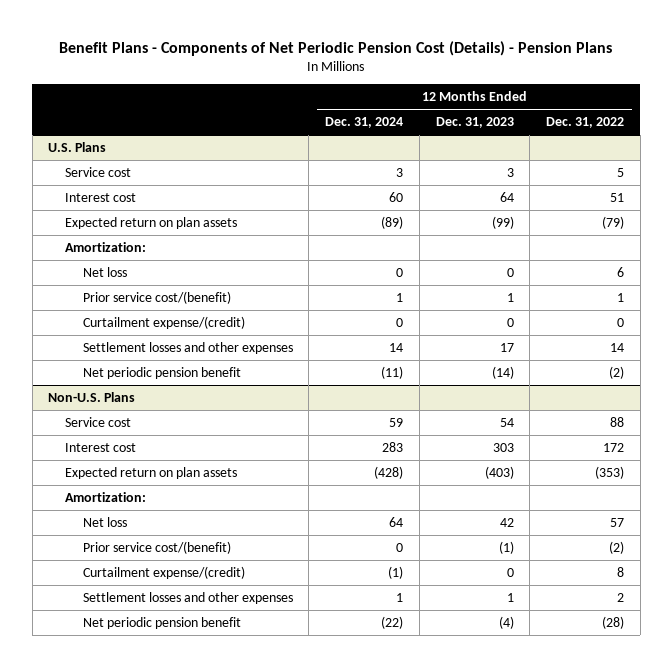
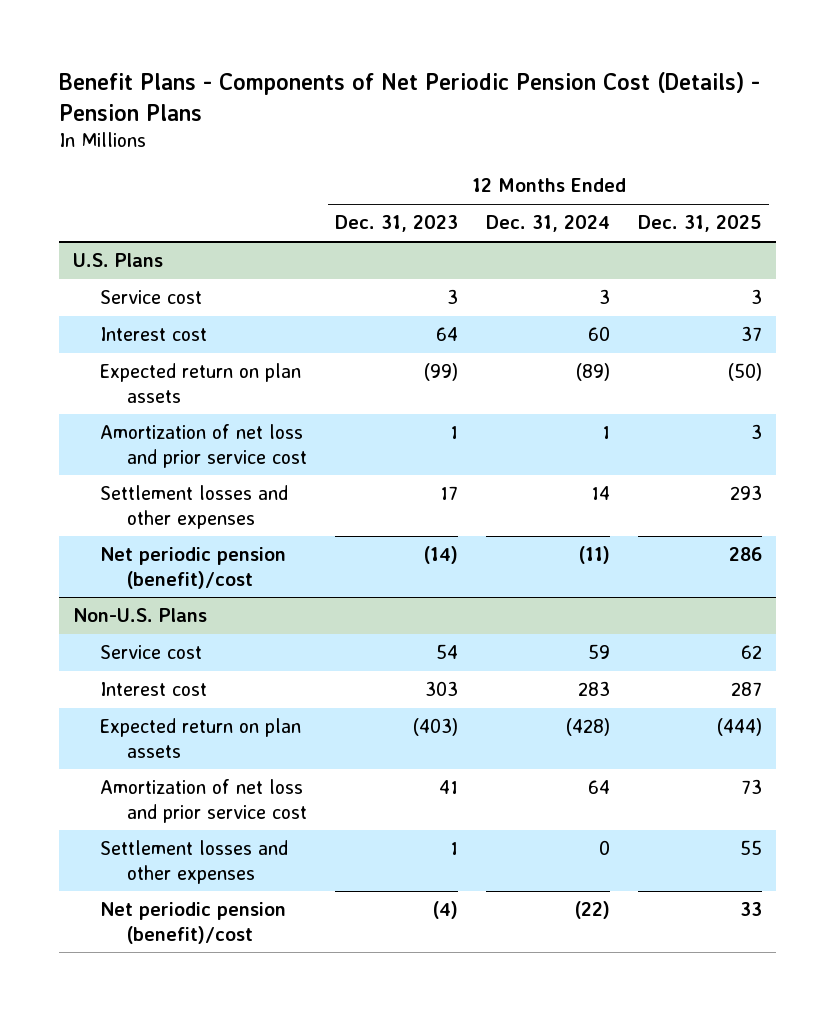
[546,117,625,129] Dec. 31, 2022 -> none
none -> [638,215,763,233] Dec. 31, 2025
[65,241,147,252] Amortization: -> none
[82,266,127,277] Net loss -> none
[82,290,231,304] Prior service cost/(benefit) -> none
[82,315,245,329] Curtailment expense/(credit) -> none
none -> [100,424,308,468] Amortization of net loss and prior service cost
[82,366,241,379] Net periodic pension benefit -> [100,547,287,589] Net periodic pension (benefit)/cost
[65,491,147,502] Amortization: -> none
[82,516,127,527] Net loss -> none
[82,540,231,554] Prior service cost/(benefit) -> none
[82,565,245,579] Curtailment expense/(credit) -> none
none -> [100,779,308,823] Amortization of net loss and prior service cost
[396,592,404,602] 1 -> [599,840,611,856] 0
[82,616,241,629] Net periodic pension benefit -> [100,902,287,944] Net periodic pension (benefit)/cost

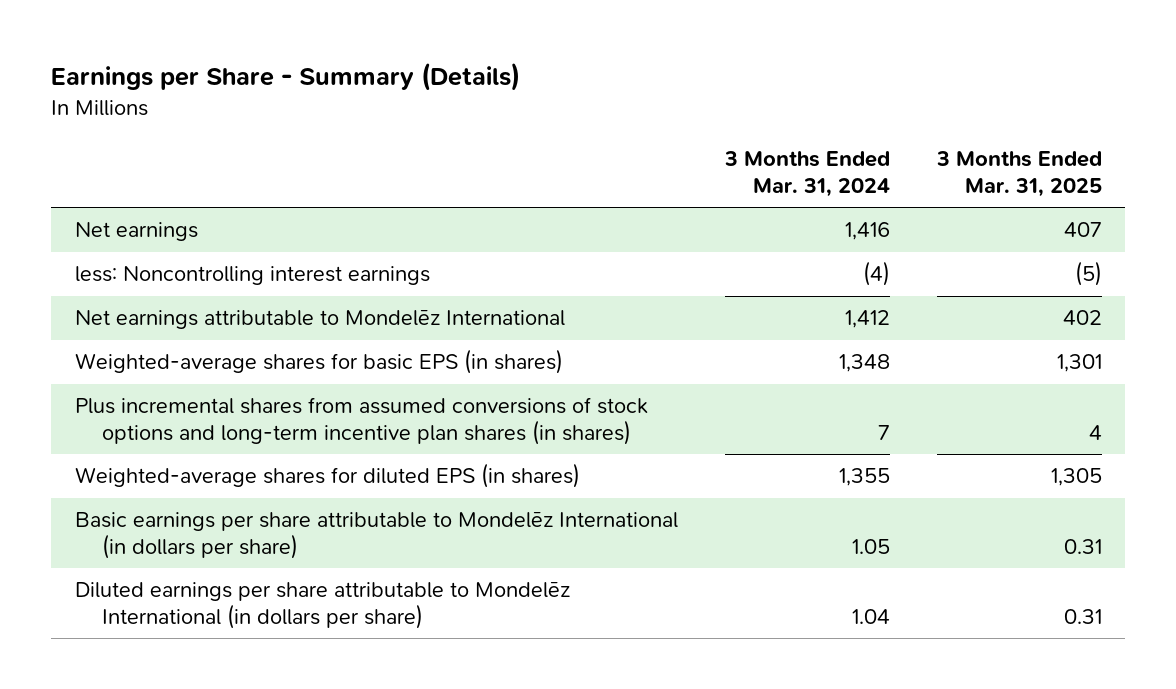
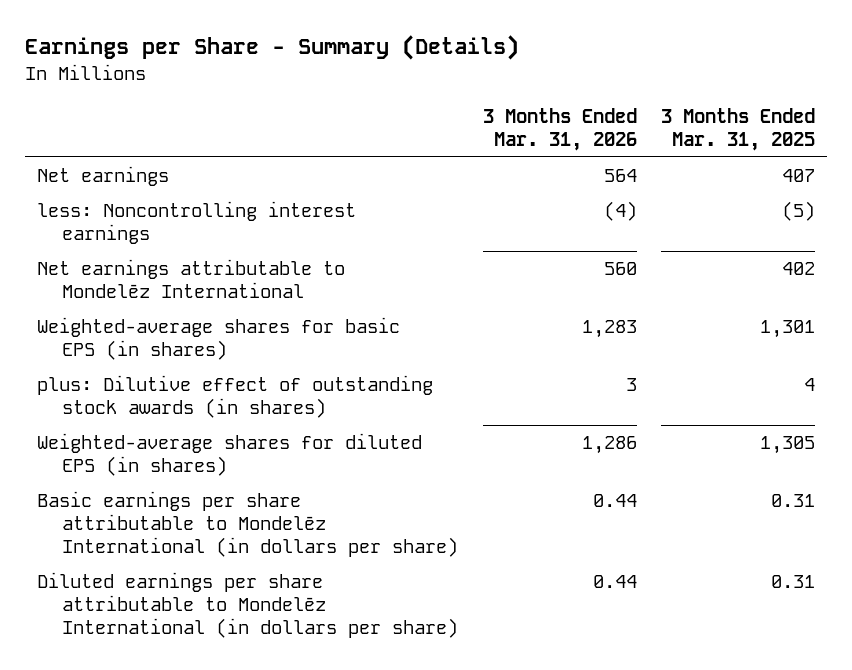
[723,151,890,197] 3 Months Ended Mar. 31, 2024 -> none
none -> [482,108,637,151] 3 Months Ended Mar. 31, 2026
[74,397,648,445] Plus incremental shares from assumed conversions of stock options and long-term incentive plan shares (in shares) -> [37,375,434,418] plus: Dilutive effect of outstanding stock awards (in shares)

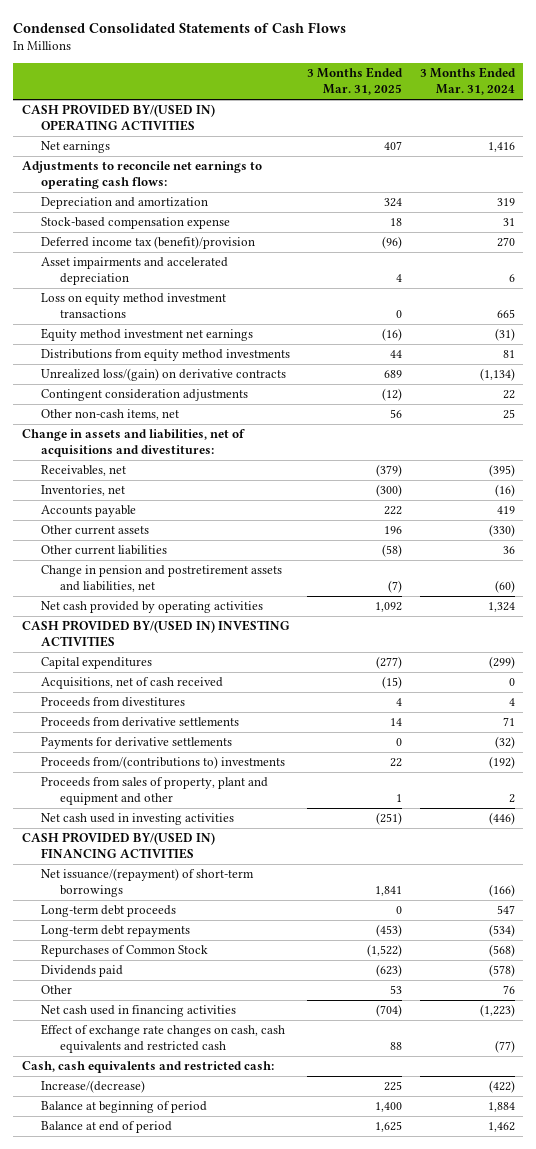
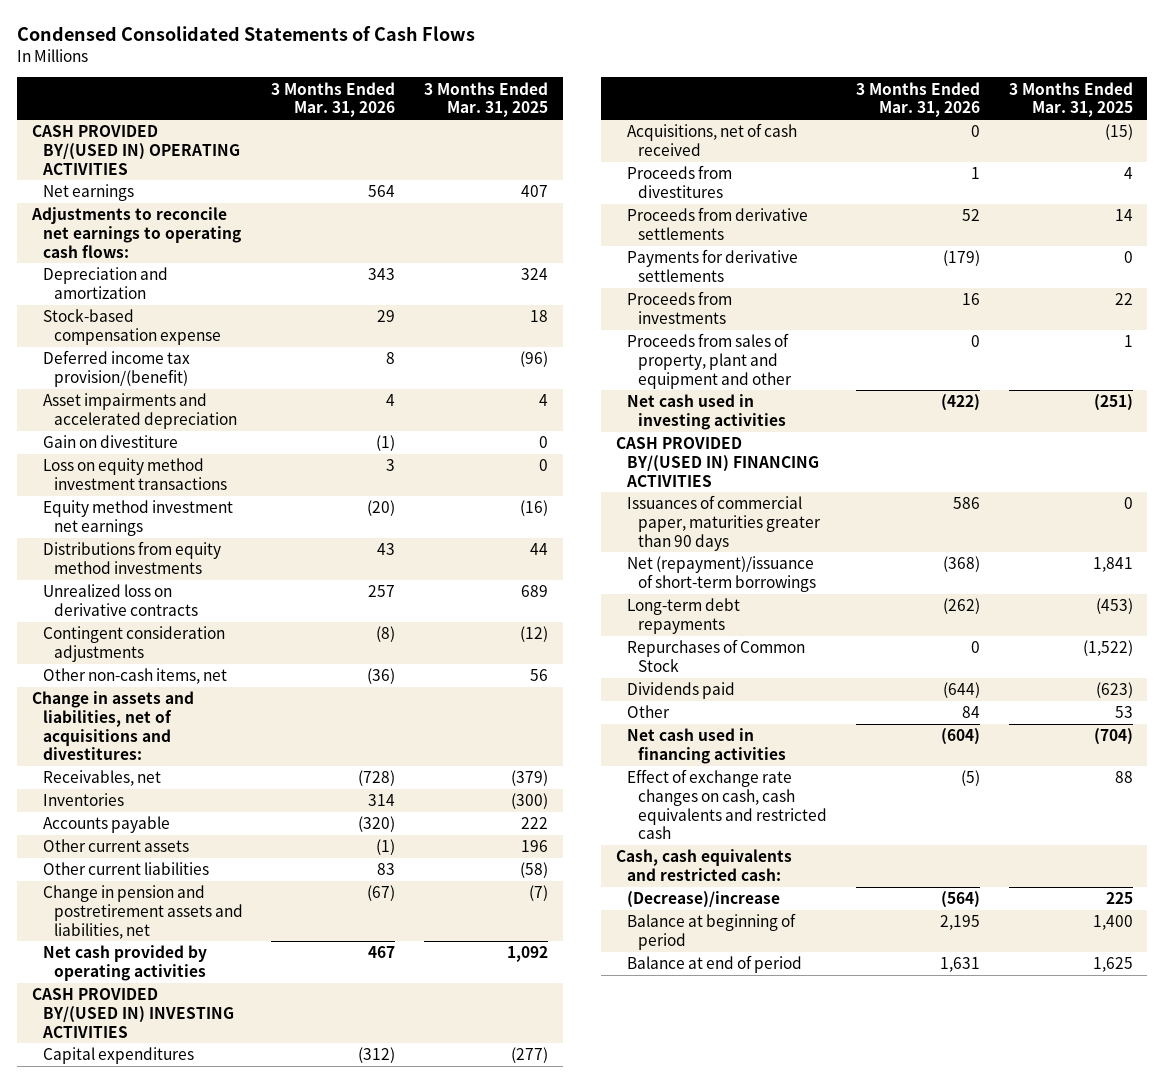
[419,67,516,96] 3 Months Ended Mar. 31, 2024 -> none
none -> [271,81,396,118] 3 Months Ended Mar. 31, 2026
[40,236,255,250] Deferred income tax (benefit)/provision -> [42,350,190,387] Deferred income tax provision/(benefit)
none -> [42,435,178,449] Gain on divestiture
[40,368,286,382] Unrealized loss/(gain) on derivative contracts -> [42,584,198,616] Unrealized loss on derivative contracts
[40,485,125,497] Inventories, net -> [42,793,124,807] Inventories
[40,756,285,770] Proceeds from/(contributions to) investments -> [626,291,732,324] Proceeds from investments
[40,905,176,918] Long-term debt proceeds -> none
none -> [626,495,821,551] Issuances of commercial paper, maturities greater than 90 days
[40,868,254,898] Net issuance/(repayment) of short-term borrowings -> [626,556,816,592] Net (repayment)/issuance of short-term borrowings
[40,1080,145,1094] Increase/(decrease) -> [626,891,780,909] (Decrease)/increase

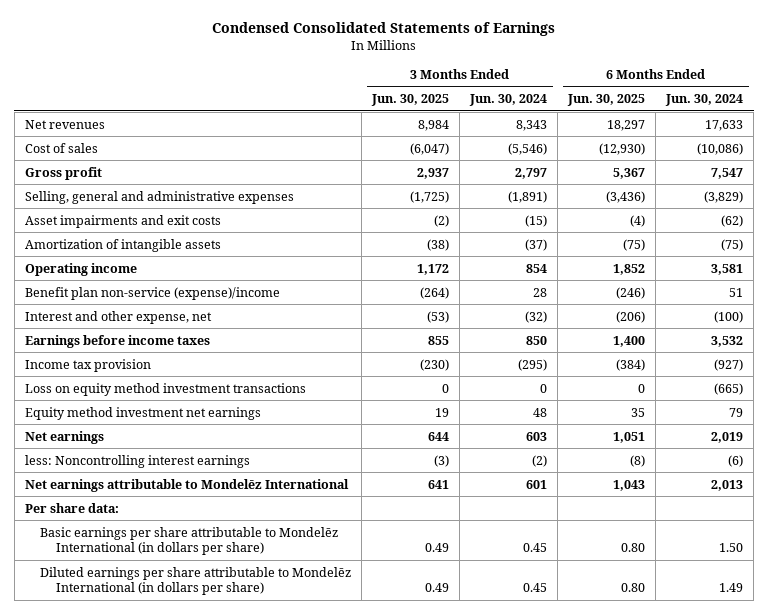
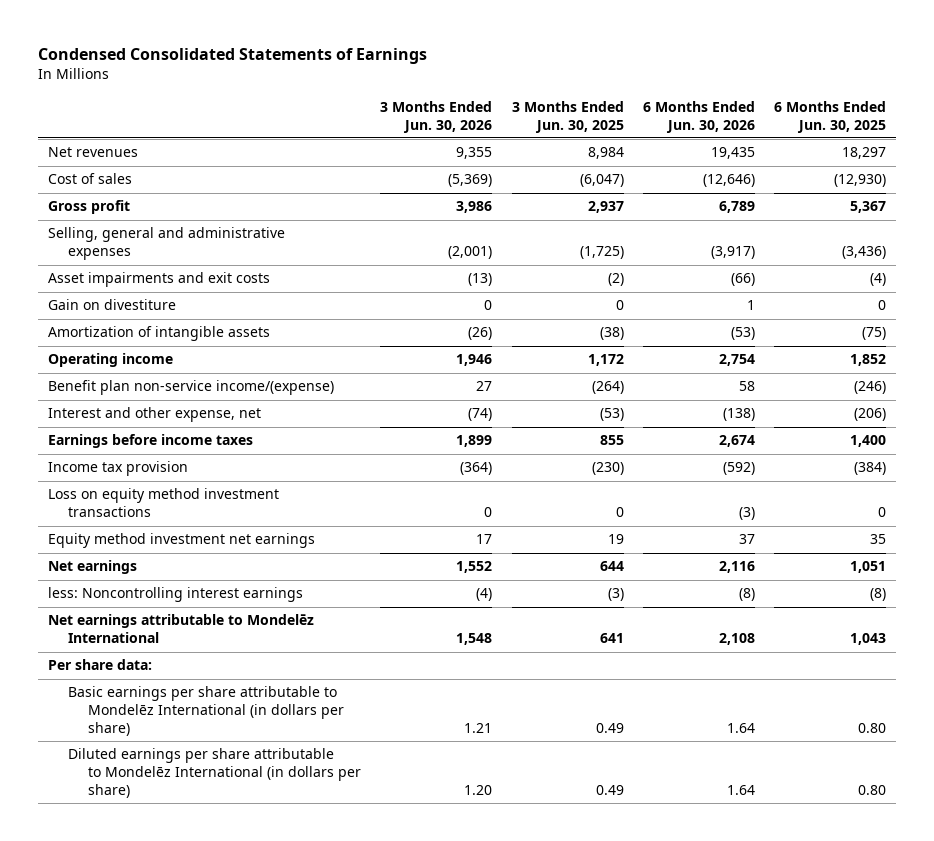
[469,94,548,107] Jun. 30, 2024 -> none
[665,94,744,107] Jun. 30, 2024 -> none
none -> [380,100,493,133] 3 Months Ended Jun. 30, 2026
none -> [642,100,755,133] 6 Months Ended Jun. 30, 2026
none -> [47,299,176,311] Gain on divestiture
[24,286,280,300] Benefit plan non-service (expense)/income -> [47,380,334,396] Benefit plan non-service income/(expense)

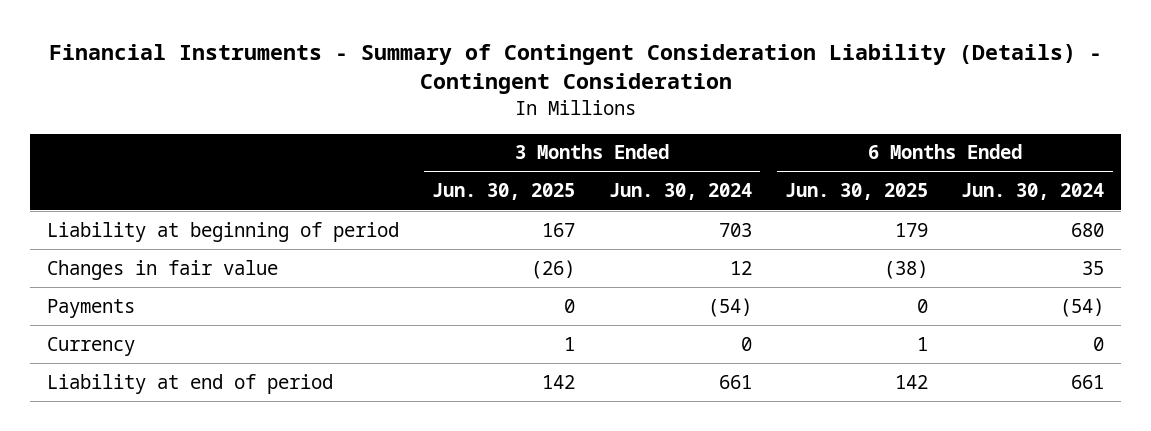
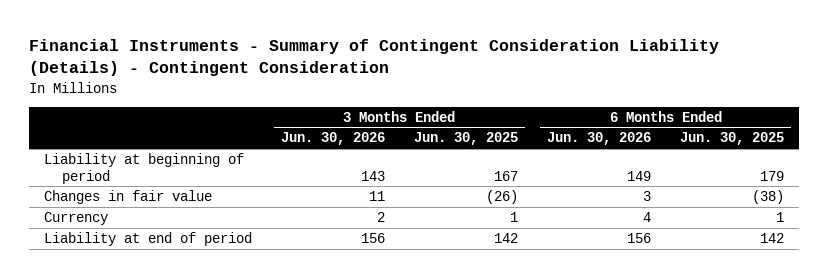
[608,183,752,201] Jun. 30, 2024 -> none
[961,183,1105,201] Jun. 30, 2024 -> none
none -> [280,132,385,146] Jun. 30, 2026
none -> [547,132,652,146] Jun. 30, 2026
[47,298,136,318] Payments -> none

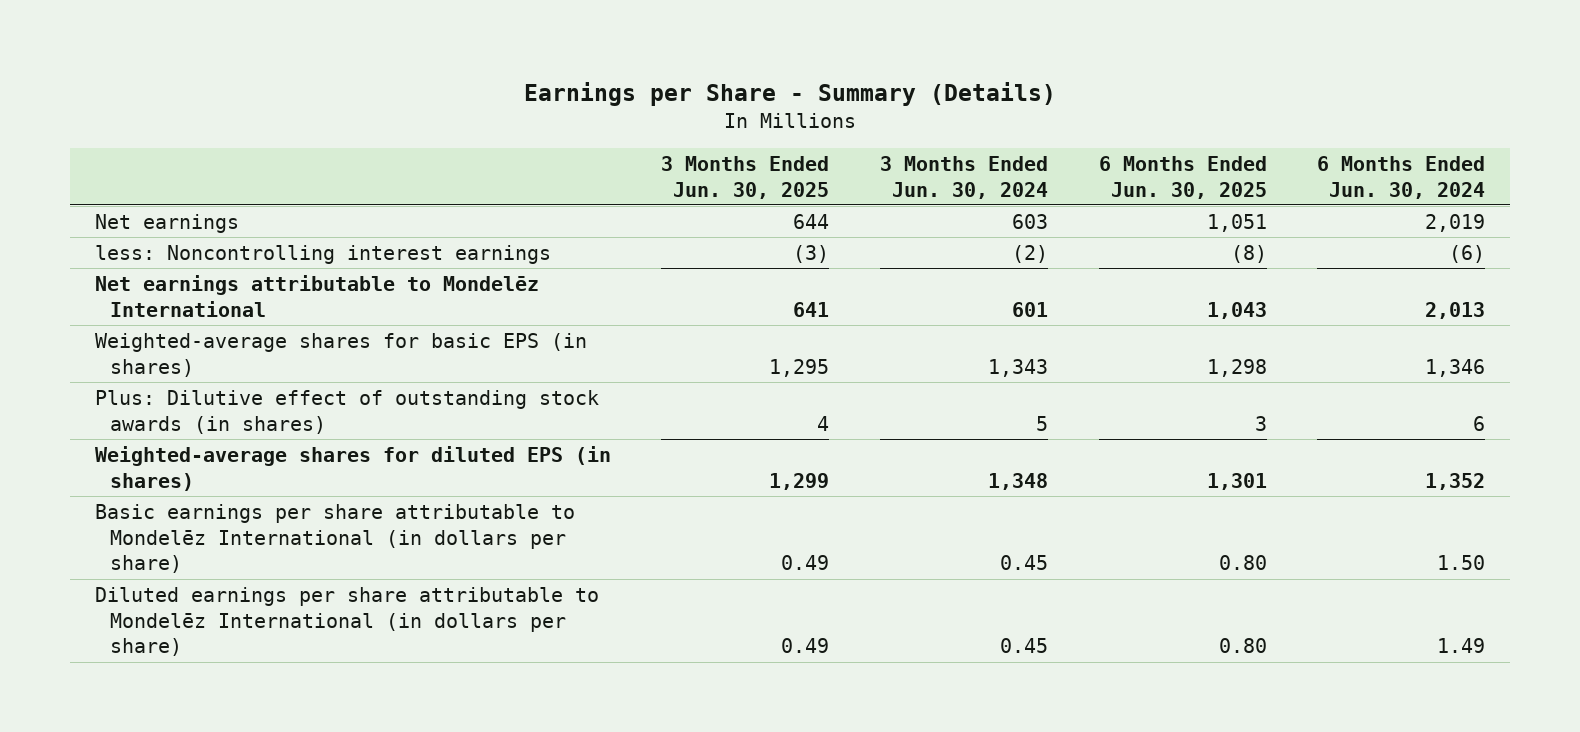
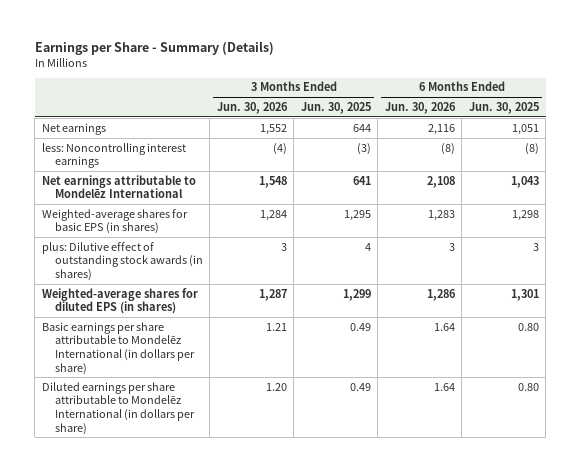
[880,155,1049,199] 3 Months Ended Jun. 30, 2024 -> none
[1317,155,1486,199] 6 Months Ended Jun. 30, 2024 -> none
none -> [216,101,288,114] Jun. 30, 2026
none -> [384,101,456,114] Jun. 30, 2026
[94,389,599,434] Plus: Dilutive effect of outstanding stock awards (in shares) -> [41,241,203,282] plus: Dilutive effect of outstanding stock awards (in shares)

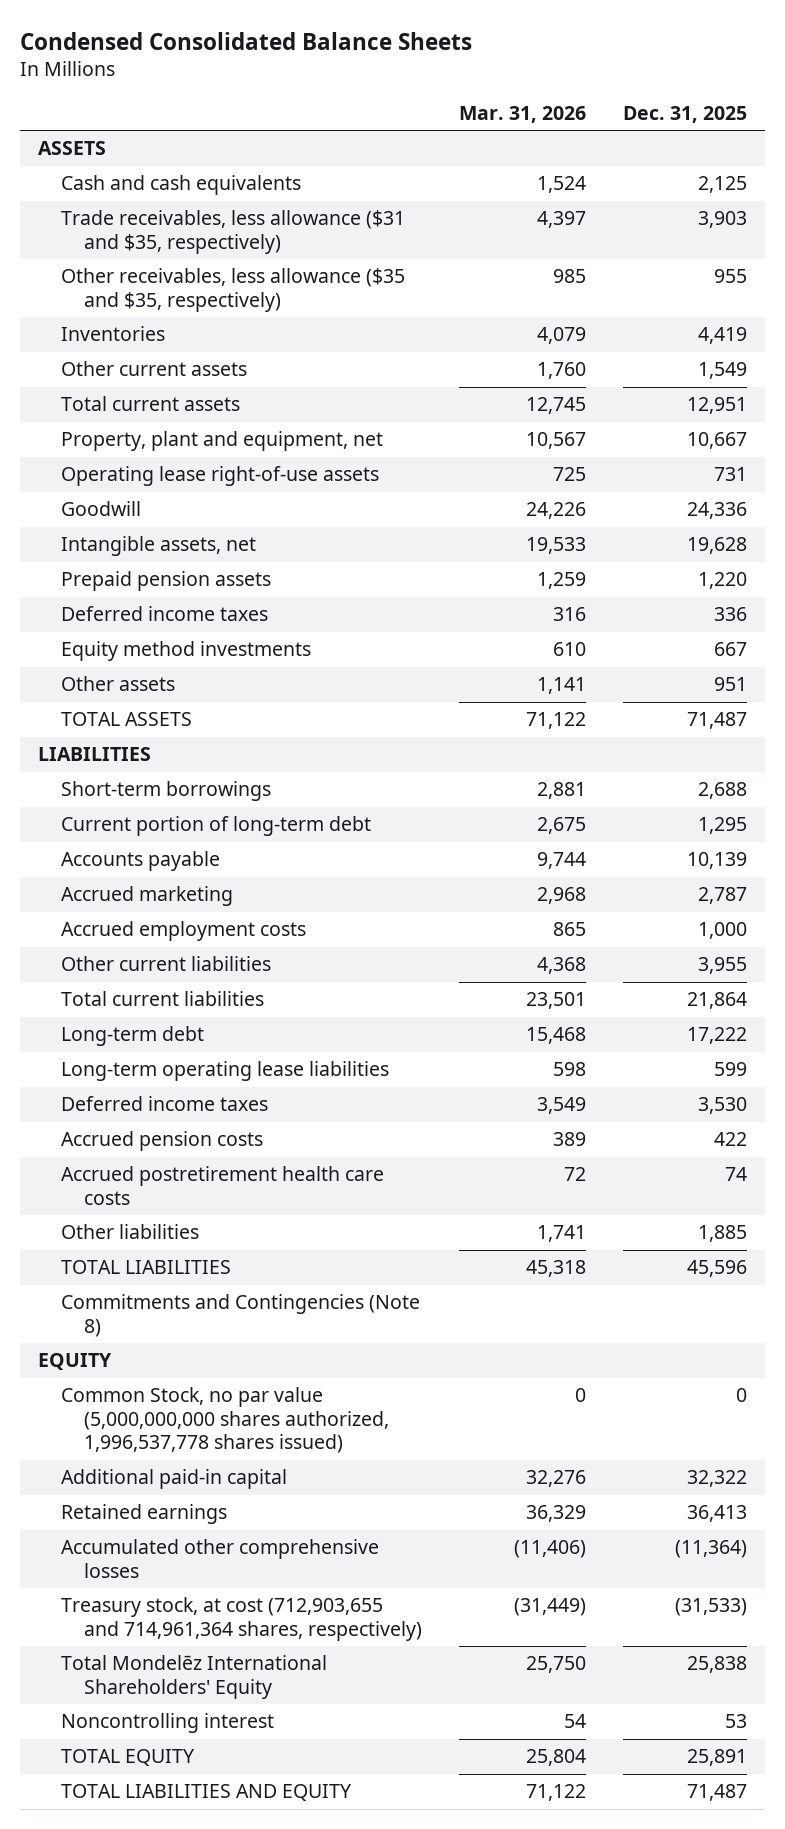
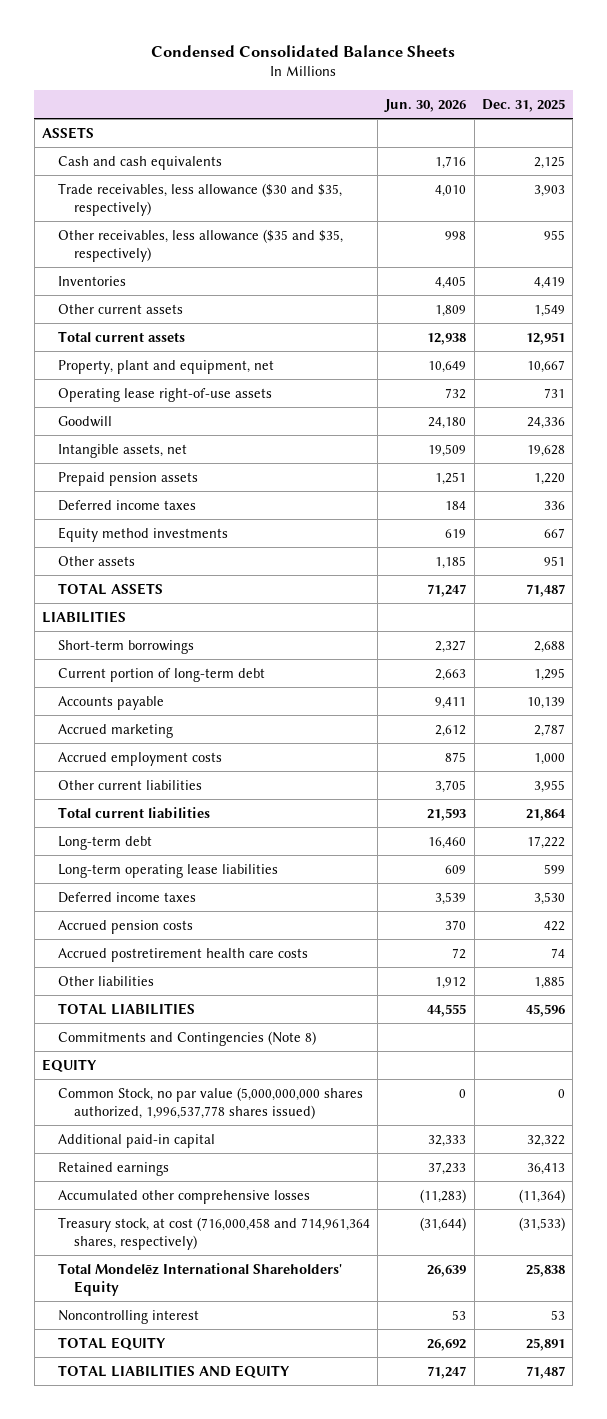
[459,105,587,123] Mar. 31, 2026 -> none
none -> [384,98,467,112] Jun. 30, 2026
[61,210,406,254] Trade receivables, less allowance ($31 and $35, respectively) -> [57,182,342,216] Trade receivables, less allowance ($30 and $35, respectively)
[61,1597,423,1641] Treasury stock, at cost (712,903,655 and 714,961,364 shares, respectively) -> [57,1216,370,1250] Treasury stock, at cost (716,000,458 and 714,961,364 shares, respectively)

